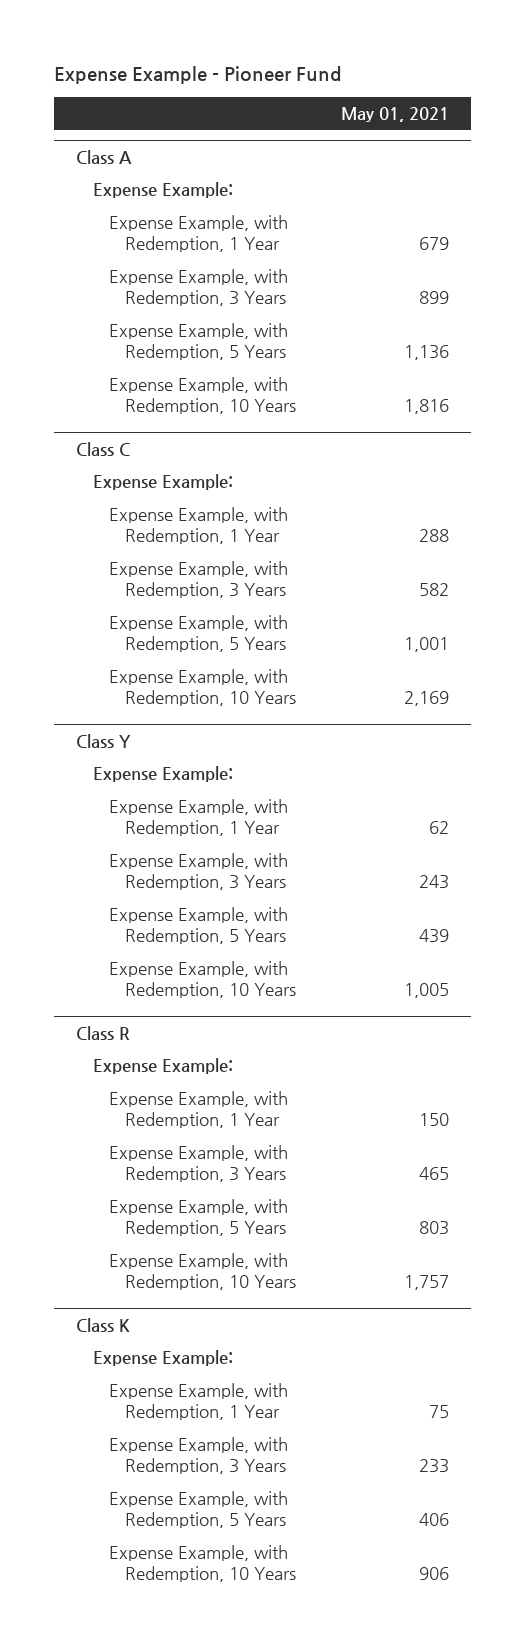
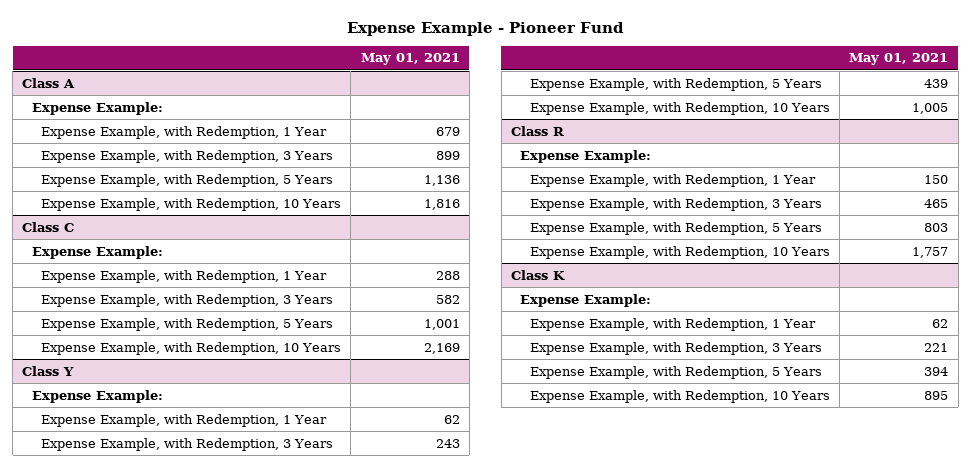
[428,1405,449,1419] 75 -> [932,318,949,328] 62
[418,1459,449,1474] 233 -> [924,342,949,352] 221
[418,1513,449,1527] 406 -> [924,366,949,376] 394
[418,1567,449,1581] 906 -> [924,390,949,400] 895

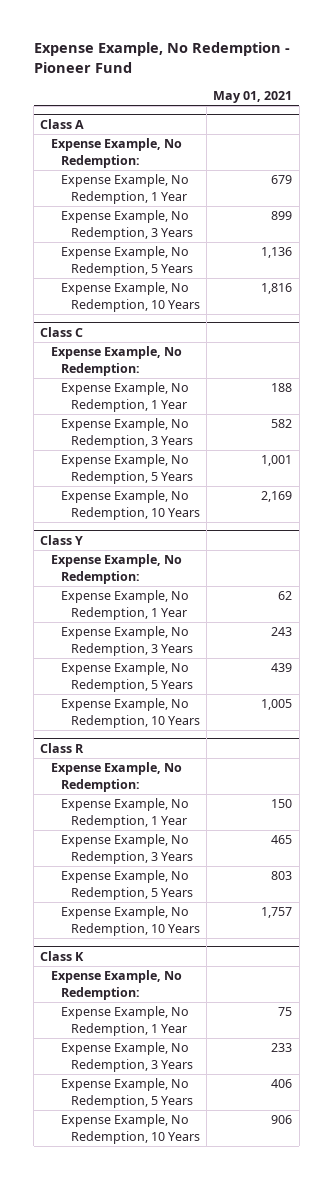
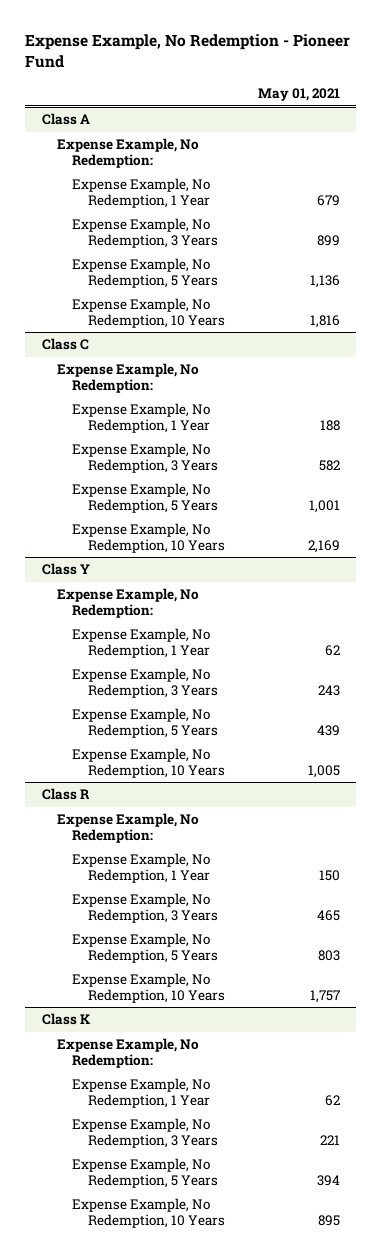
[278,1007,293,1017] 75 -> [324,1094,340,1106] 62
[271,1043,293,1053] 233 -> [319,1134,340,1145] 221
[271,1079,293,1089] 406 -> [316,1174,340,1186] 394
[271,1115,293,1125] 906 -> [317,1214,340,1226] 895

